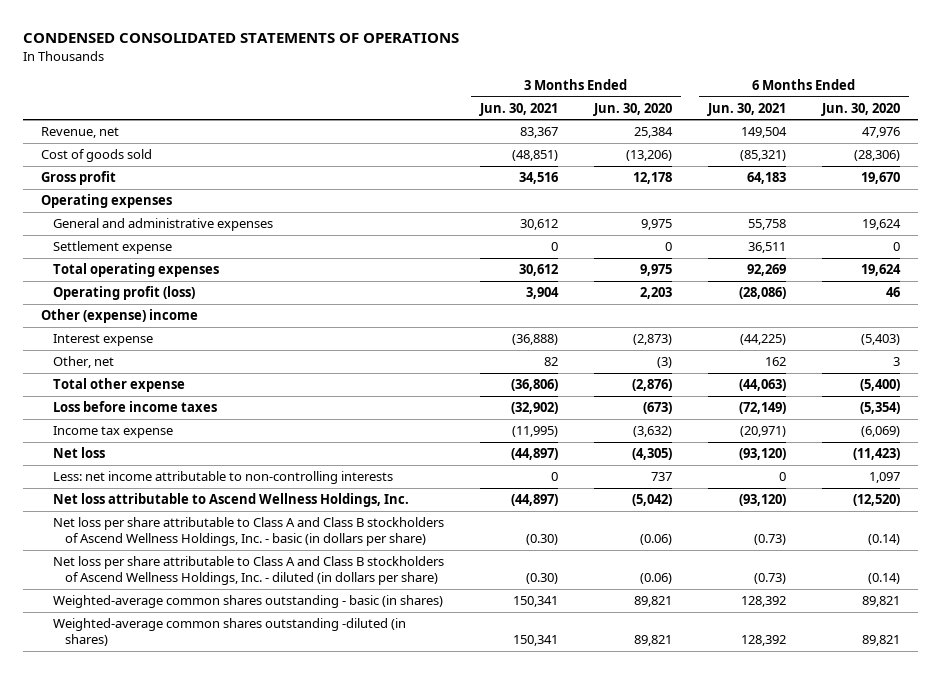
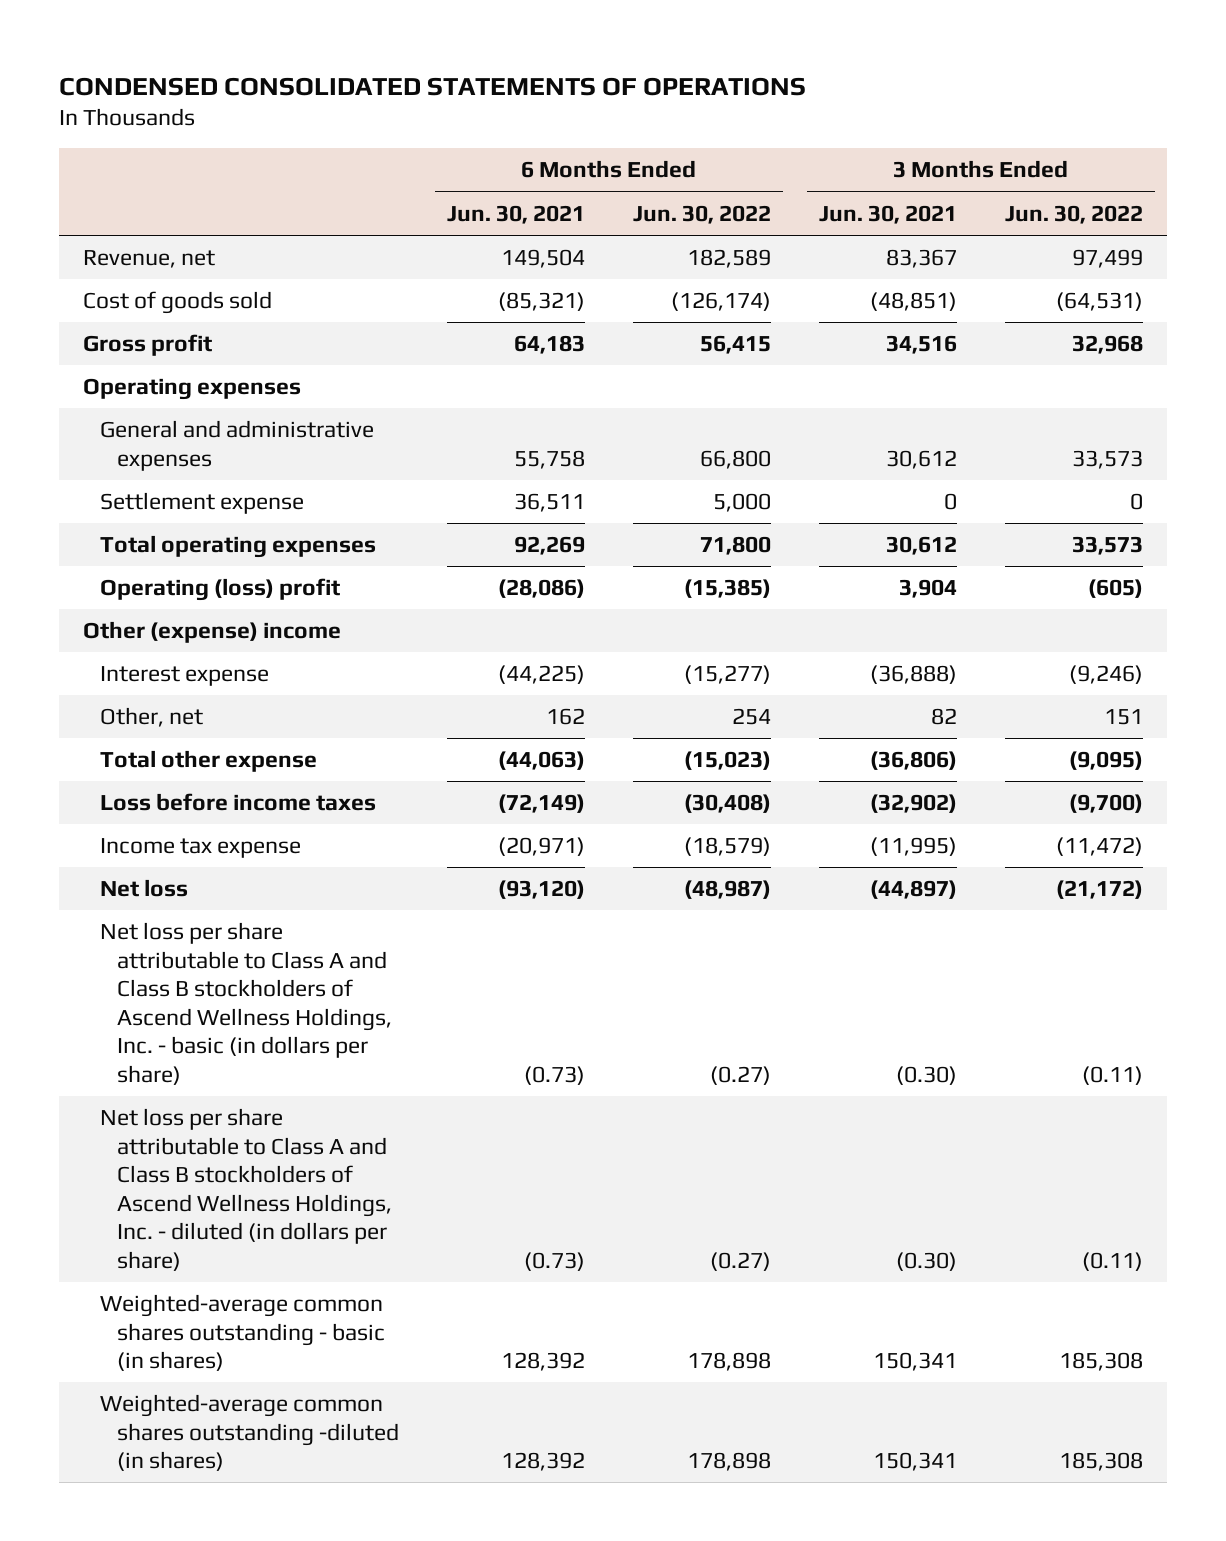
[592,102,672,116] Jun. 30, 2020 -> none
[820,102,900,116] Jun. 30, 2020 -> none
none -> [633,204,772,224] Jun. 30, 2022
none -> [1005,204,1144,224] Jun. 30, 2022
[52,286,195,301] Operating profit (loss) -> [100,578,341,602] Operating (loss) profit
[52,471,393,485] Less: net income attributable to non-controlling interests -> none
[52,493,409,508] Net loss attributable to Ascend Wellness Holdings, Inc. -> none

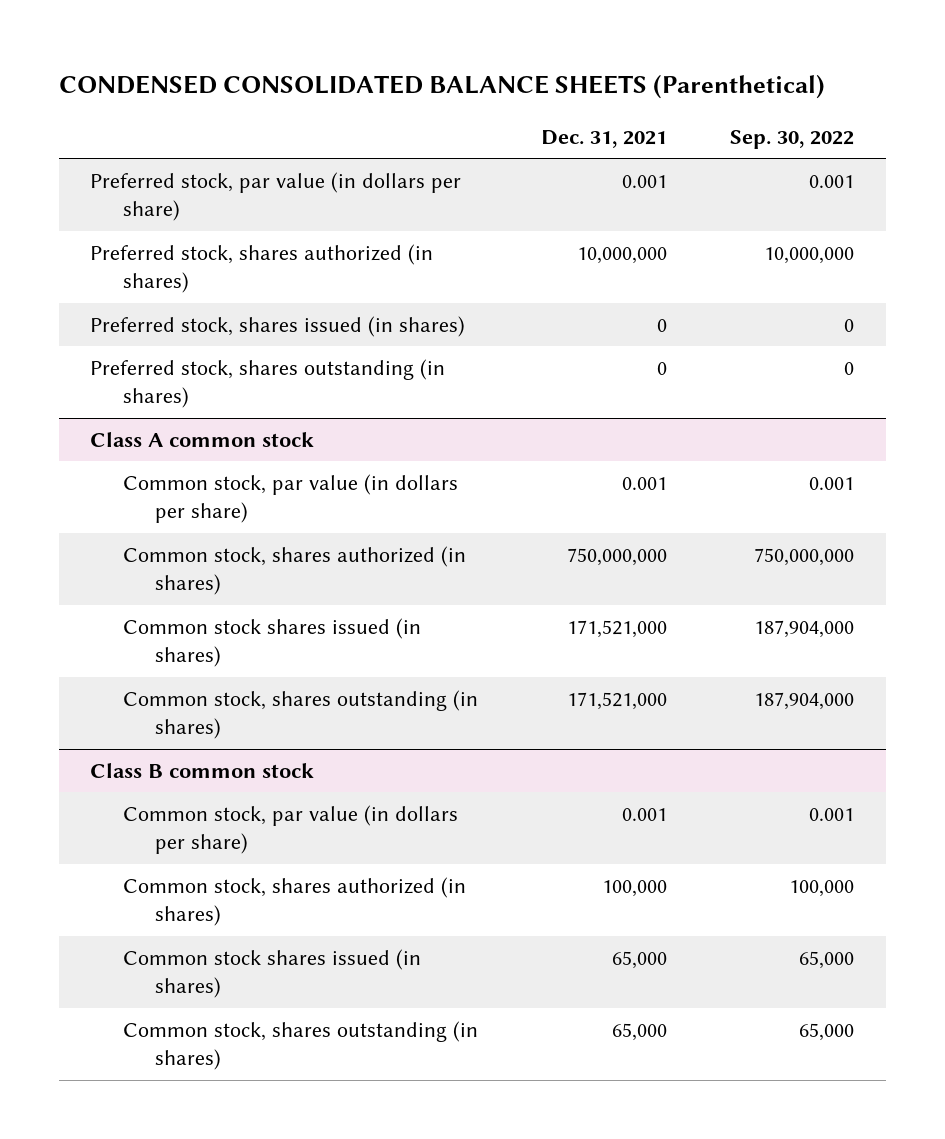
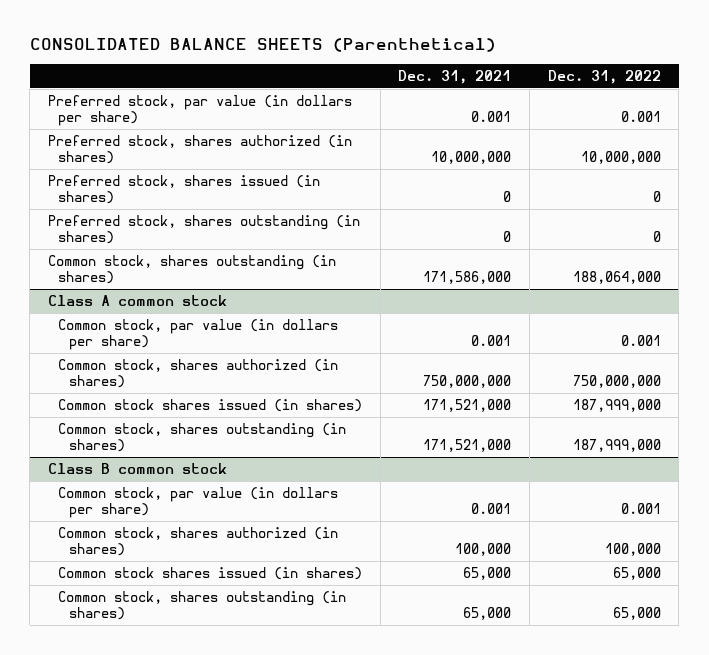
[58,73,825,99] CONDENSED CONSOLIDATED BALANCE SHEETS (Parenthetical) -> [29,38,496,53] CONSOLIDATED BALANCE SHEETS (Parenthetical)
[730,129,855,149] Sep. 30, 2022 -> none
none -> [547,69,661,84] Dec. 31, 2022
none -> [47,255,336,284] Common stock, shares outstanding (in shares)

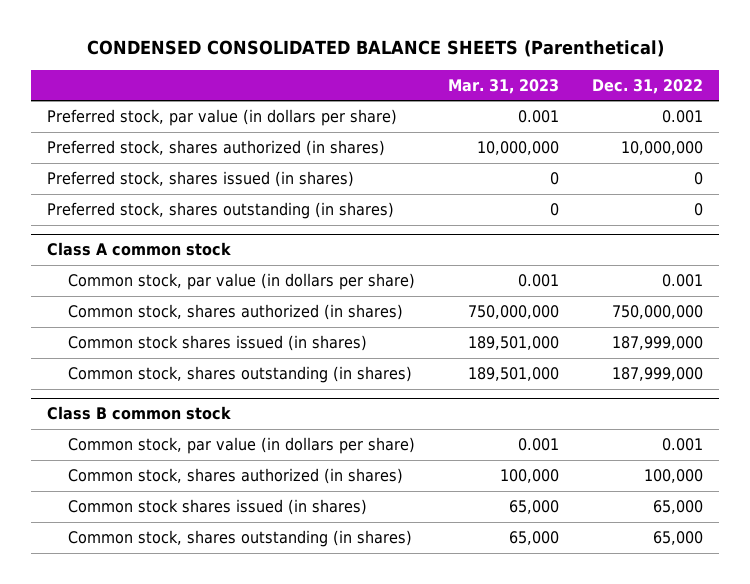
[29,38,496,53] CONSOLIDATED BALANCE SHEETS (Parenthetical) -> [86,40,664,58] CONDENSED CONSOLIDATED BALANCE SHEETS (Parenthetical)
[398,69,512,84] Dec. 31, 2021 -> none
none -> [447,78,559,94] Mar. 31, 2023
[47,255,336,284] Common stock, shares outstanding (in shares) -> none

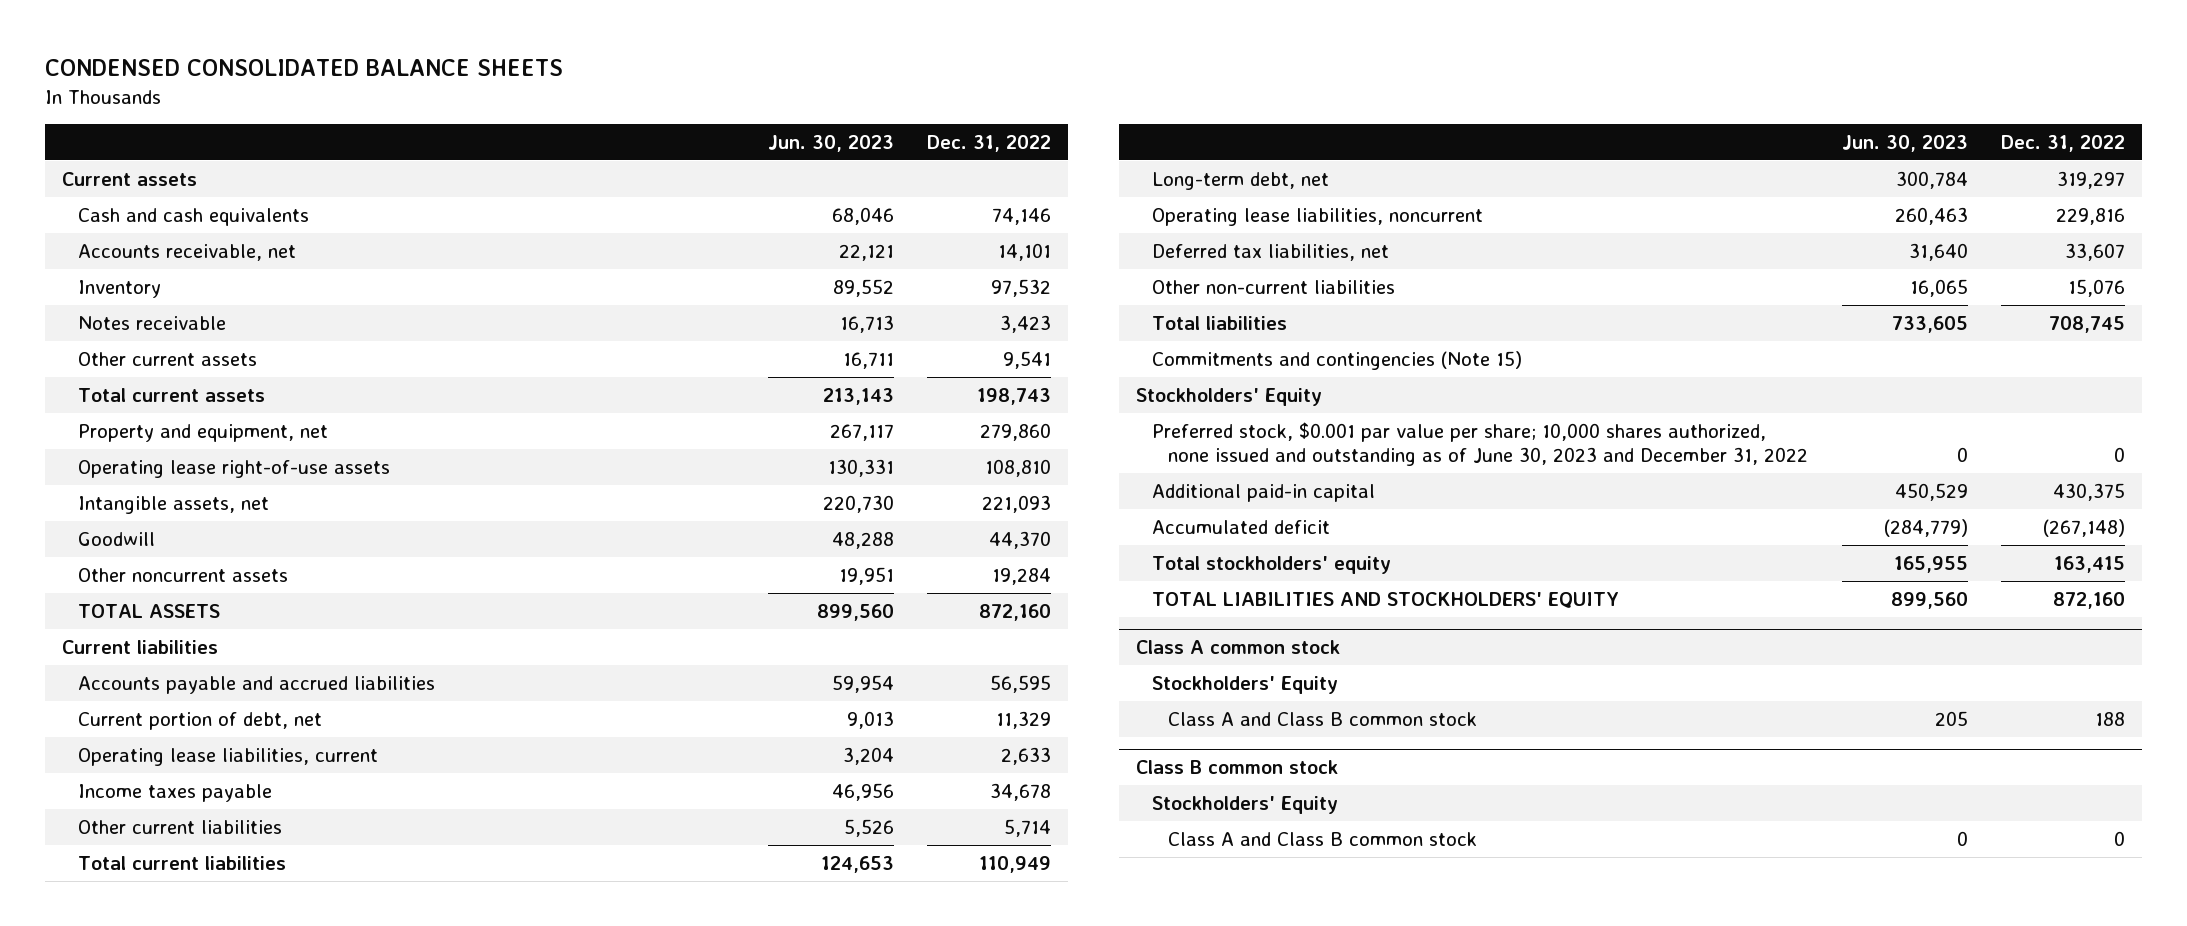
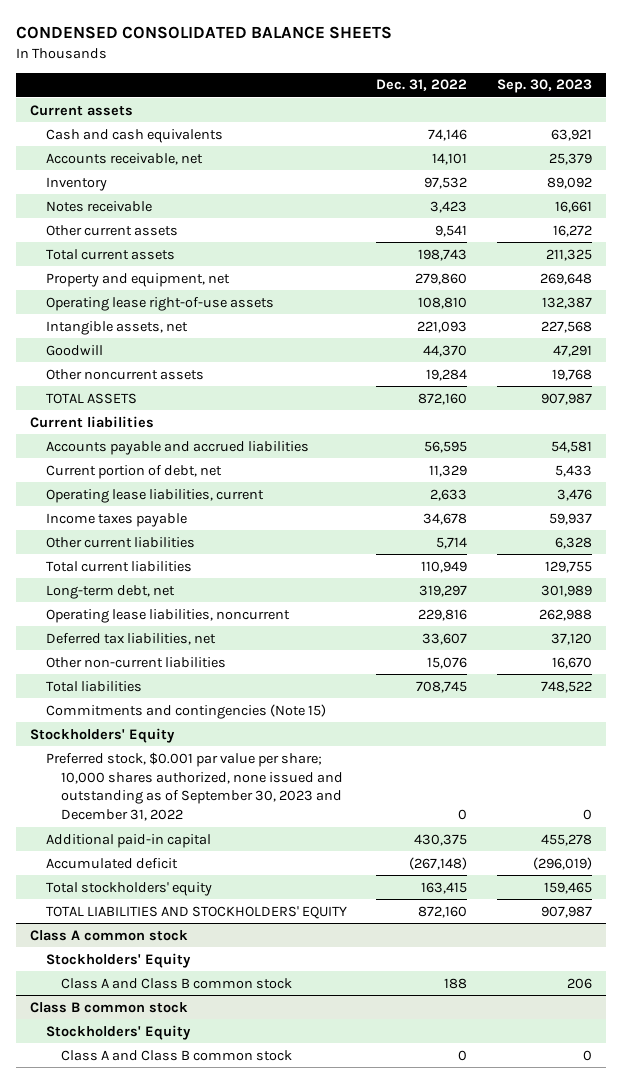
[767,134,894,152] Jun. 30, 2023 -> none
none -> [496,79,592,94] Sep. 30, 2023
[1151,421,1809,466] Preferred stock, $0.001 par value per share; 10,000 shares authorized, none issued and outstanding as of June 30, 2023 and December 31, 2022 -> [45,751,343,822] Preferred stock, $0.001 par value per share; 10,000 shares authorized, none issued and outstanding as of September 30, 2023 and December 31, 2022

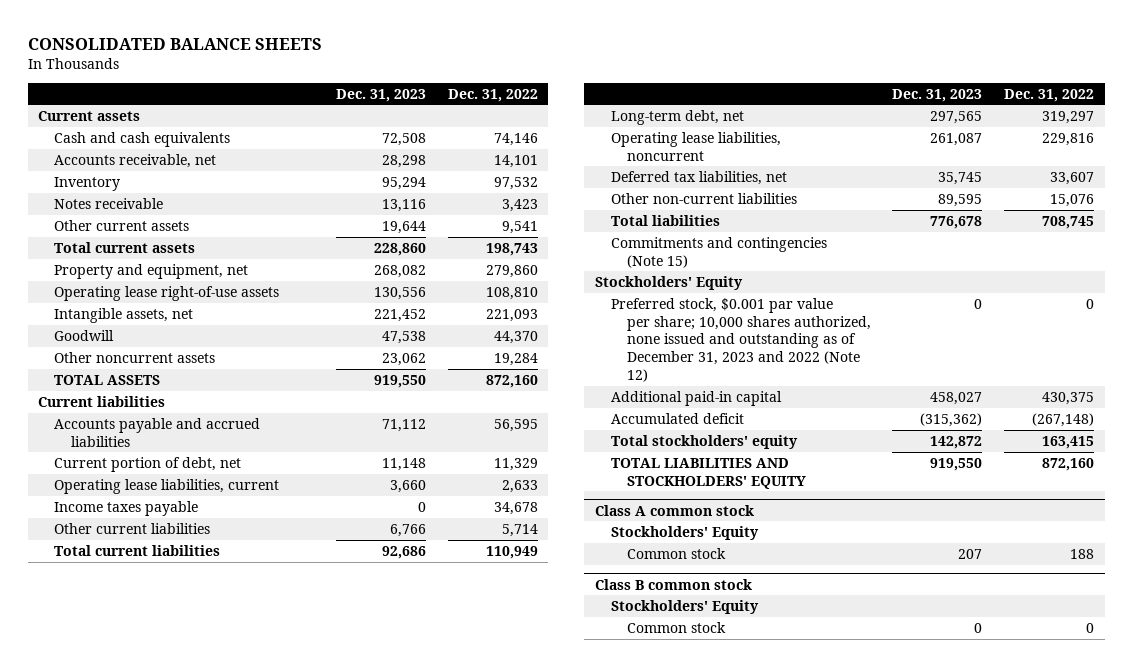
[15,26,392,40] CONDENSED CONSOLIDATED BALANCE SHEETS -> [27,37,322,50] CONSOLIDATED BALANCE SHEETS
[496,79,592,94] Sep. 30, 2023 -> none
none -> [336,88,427,102] Dec. 31, 2023
[45,751,343,822] Preferred stock, $0.001 par value per share; 10,000 shares authorized, none issued and outstanding as of September 30, 2023 and December 31, 2022 -> [610,297,871,383] Preferred stock, $0.001 par value per share; 10,000 shares authorized, none issued and outstanding as of December 31, 2023 and 2022 (Note 12)
[60,977,292,989] Class A and Class B common stock -> [626,547,726,559] Common stock
[60,1049,292,1061] Class A and Class B common stock -> [626,621,726,633] Common stock

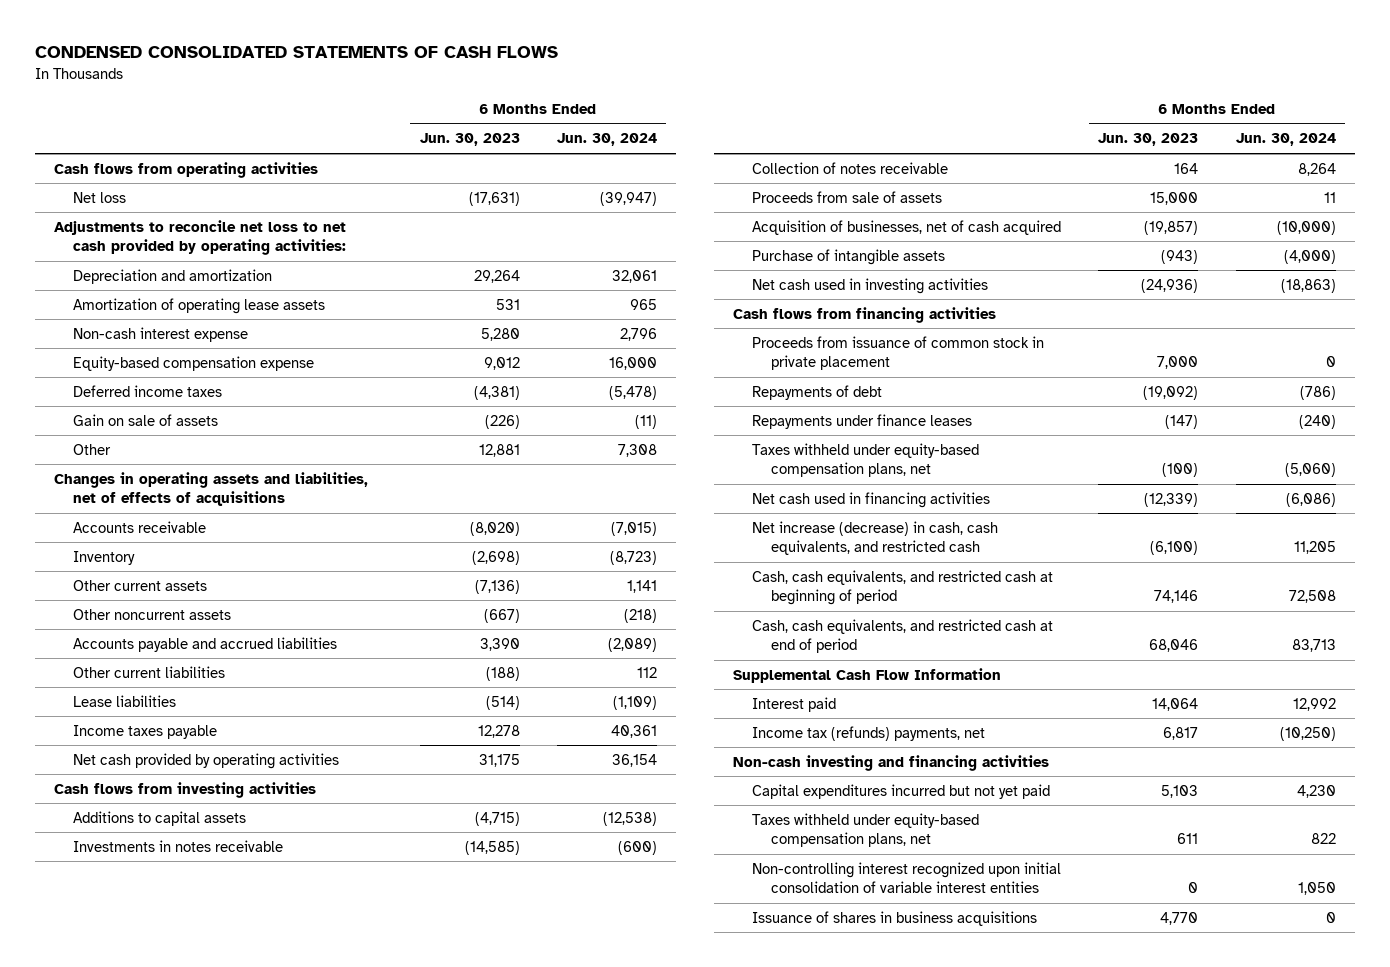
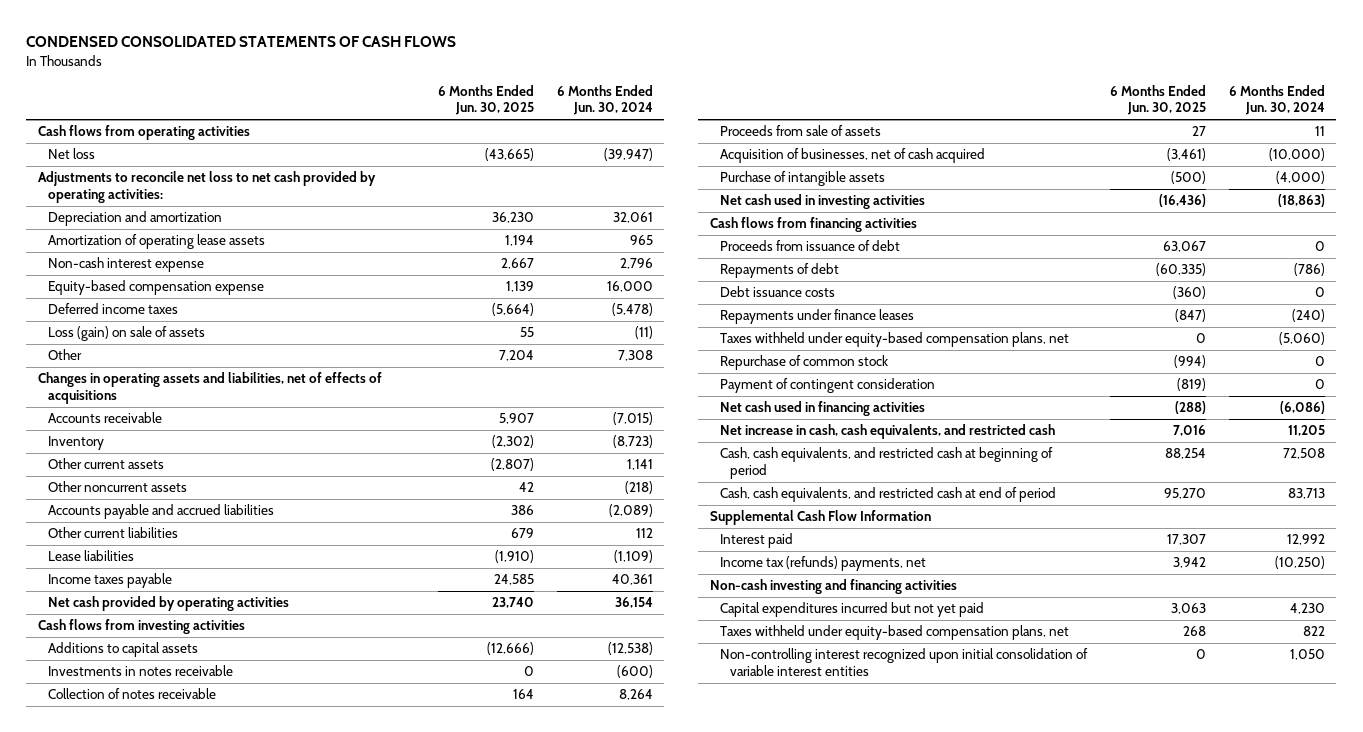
[419,133,520,147] Jun. 30, 2023 -> none
none -> [437,84,534,116] 6 Months Ended Jun. 30, 2025
[73,413,219,426] Gain on sale of assets -> [47,326,205,342] Loss (gain) on sale of assets
[751,335,1044,371] Proceeds from issuance of common stock in private placement -> none
none -> [719,240,900,252] Proceeds from issuance of debt
none -> [719,286,835,298] Debt issuance costs
none -> [719,355,888,371] Repurchase of common stock
none -> [719,378,935,394] Payment of contingent consideration
[751,520,998,556] Net increase (decrease) in cash, cash equivalents, and restricted cash -> [719,424,1055,440] Net increase in cash, cash equivalents, and restricted cash
[751,910,1037,926] Issuance of shares in business acquisitions -> none

